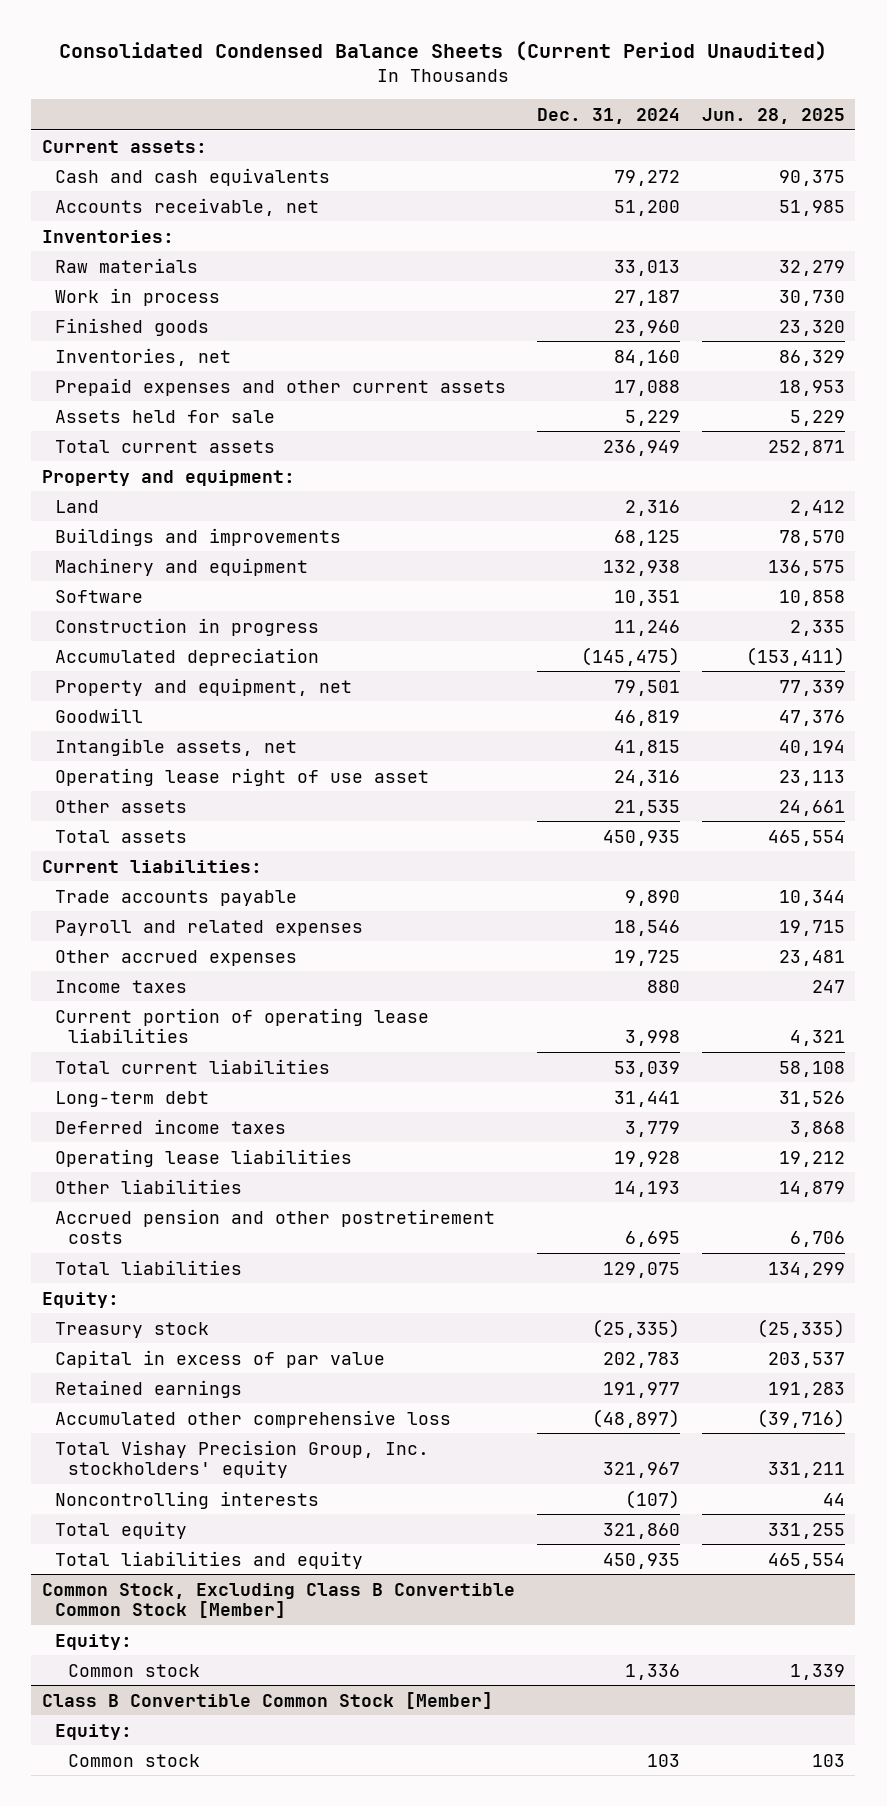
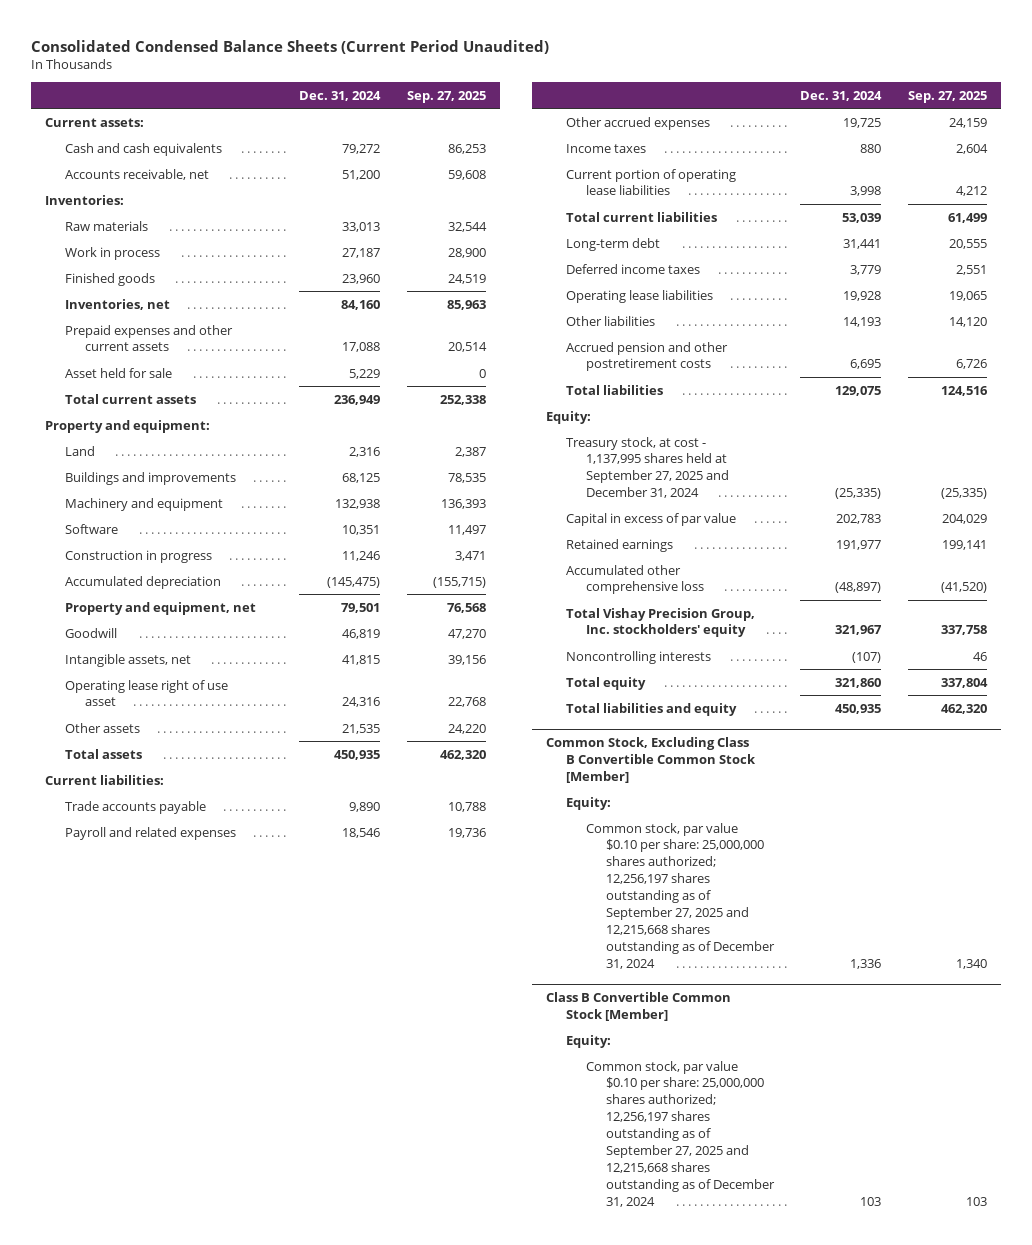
[701,107,845,124] Jun. 28, 2025 -> none
none -> [407,90,487,103] Sep. 27, 2025
[55,409,276,423] Assets held for sale -> [64,367,172,378] Asset held for sale
[55,1321,210,1338] Treasury stock -> [565,436,729,499] Treasury stock, at cost - 1,137,995 shares held at September 27, 2025 and December 31, 2024
[68,1663,201,1677] Common stock -> [585,822,775,969] Common stock, par value $0.10 per share: 25,000,000 shares authorized; 12,256,197 shares outstanding as of September 27, 2025 and 12,215,668 shares outstanding as of December 31, 2024
[68,1753,201,1767] Common stock -> [585,1060,775,1207] Common stock, par value $0.10 per share: 25,000,000 shares authorized; 12,256,197 shares outstanding as of September 27, 2025 and 12,215,668 shares outstanding as of December 31, 2024

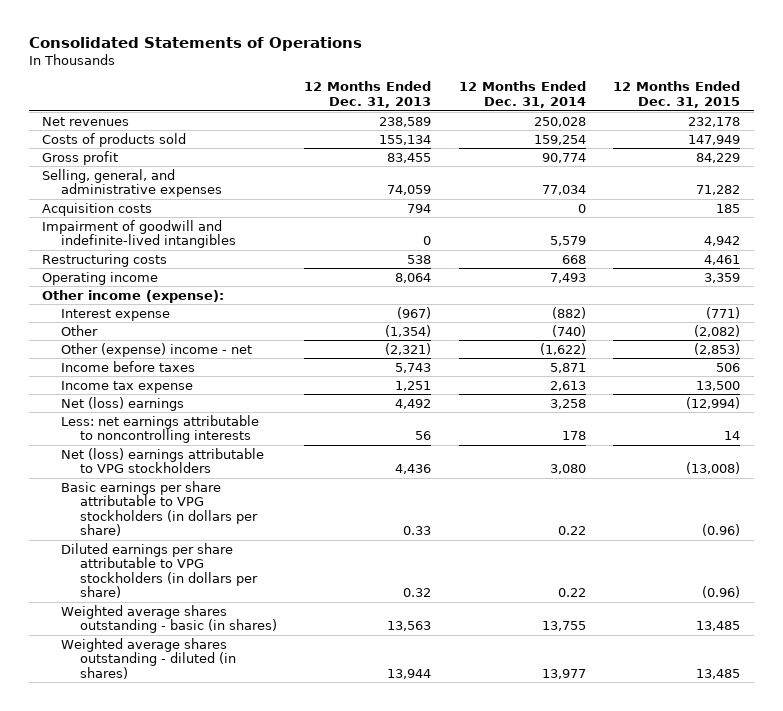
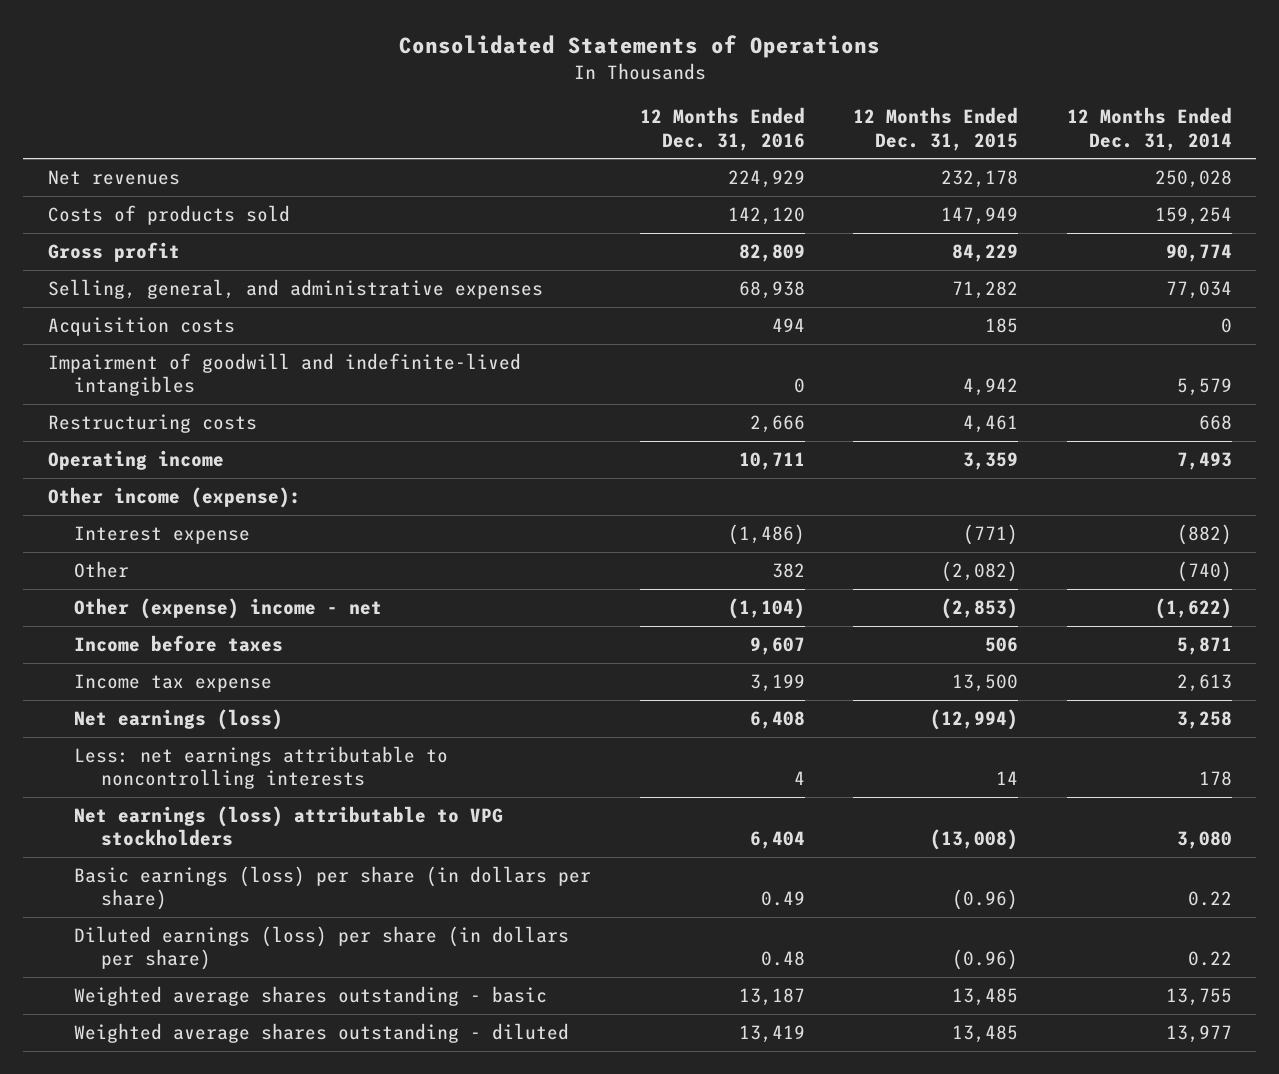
[304,81,432,108] 12 Months Ended Dec. 31, 2013 -> none
none -> [639,107,805,151] 12 Months Ended Dec. 31, 2016
[61,396,185,411] Net (loss) earnings -> [74,709,284,731] Net earnings (loss)
[61,447,265,474] Net (loss) earnings attributable to VPG stockholders -> [74,806,504,847] Net earnings (loss) attributable to VPG stockholders
[61,480,258,537] Basic earnings per share attributable to VPG stockholders (in dollars per share) -> [74,866,592,911] Basic earnings (loss) per share (in dollars per share)
[61,542,258,599] Diluted earnings per share attributable to VPG stockholders (in dollars per share) -> [74,926,570,971] Diluted earnings (loss) per share (in dollars per share)
[61,604,277,634] Weighted average shares outstanding - basic (in shares) -> [74,986,548,1007] Weighted average shares outstanding - basic
[61,637,236,679] Weighted average shares outstanding - diluted (in shares) -> [74,1023,570,1044] Weighted average shares outstanding - diluted

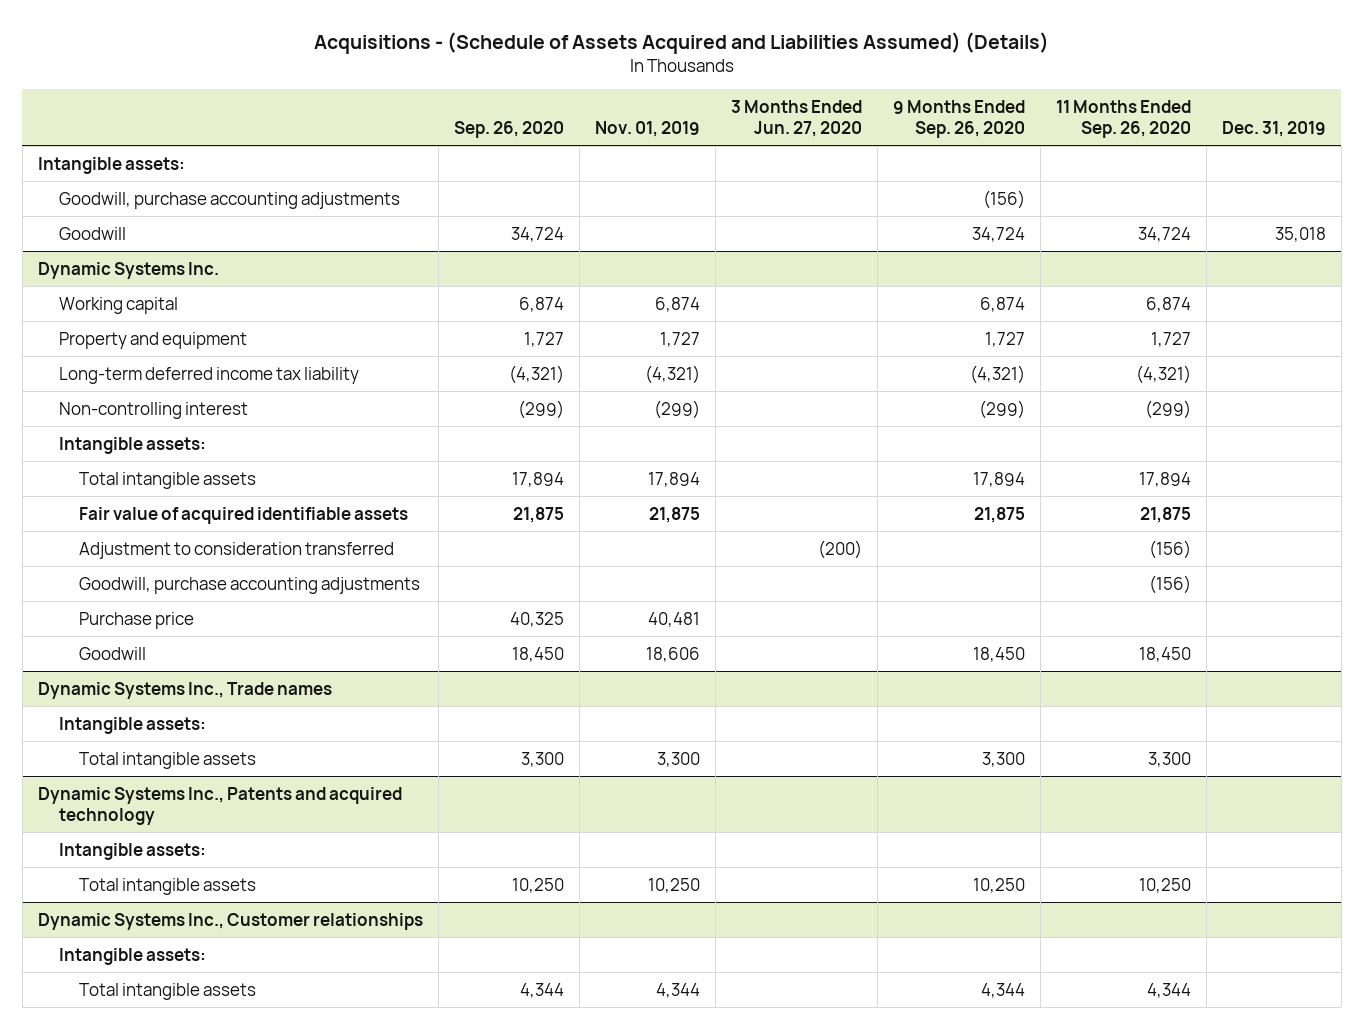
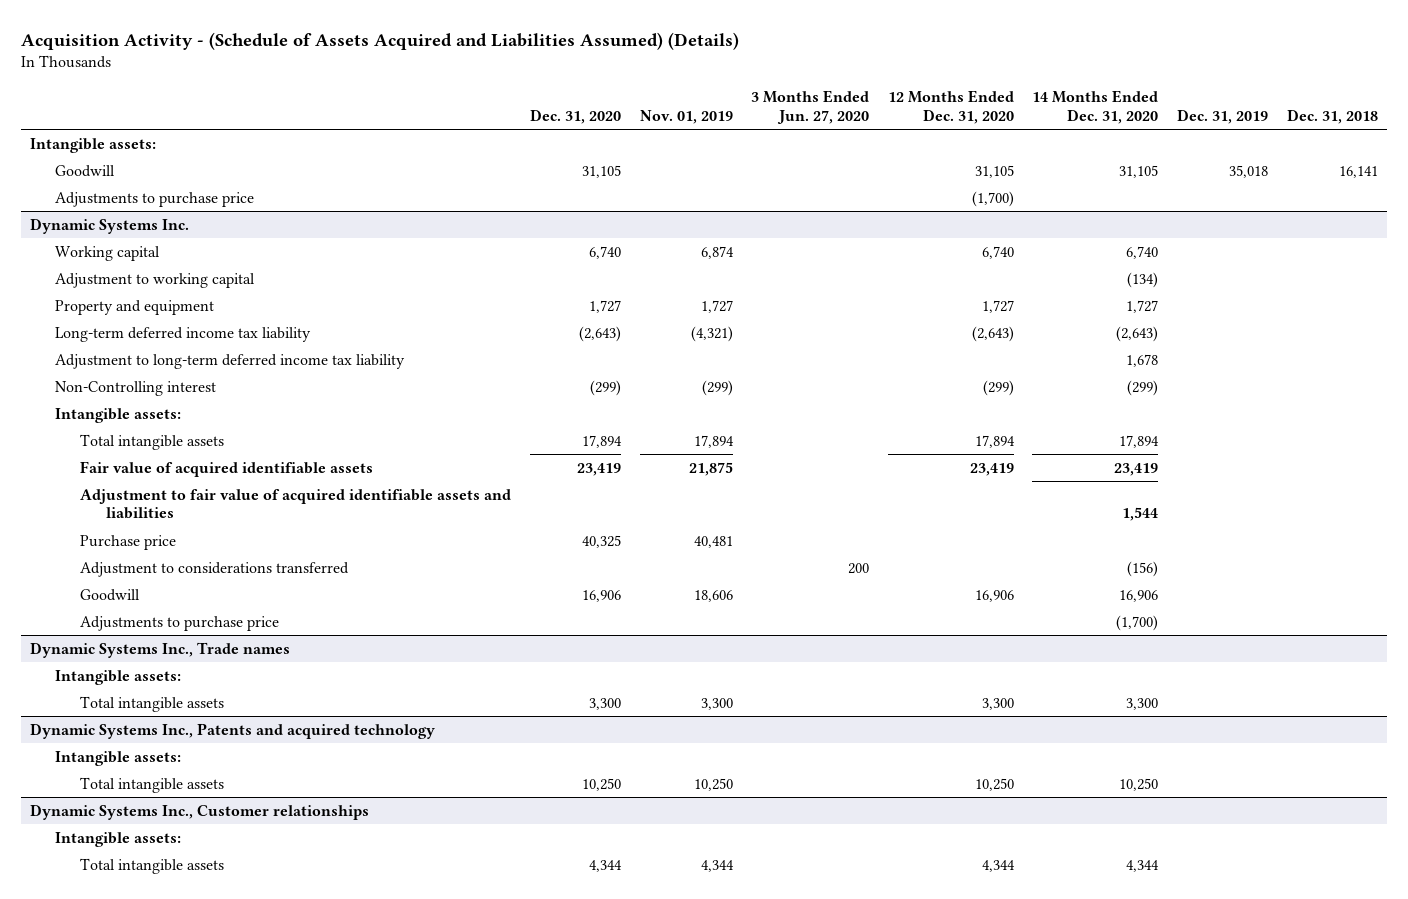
[313,31,1049,54] Acquisitions - (Schedule of Assets Acquired and Liabilities Assumed) (Details) -> [20,31,739,50] Acquisition Activity - (Schedule of Assets Acquired and Liabilities Assumed) (Details)
[453,121,564,139] Sep. 26, 2020 -> none
[892,99,1025,139] 9 Months Ended Sep. 26, 2020 -> none
[1055,99,1191,139] 11 Months Ended Sep. 26, 2020 -> none
none -> [530,108,622,124] Dec. 31, 2020
none -> [887,89,1014,124] 12 Months Ended Dec. 31, 2020
none -> [1032,89,1159,124] 14 Months Ended Dec. 31, 2020
none -> [1286,108,1378,124] Dec. 31, 2018
[58,191,400,209] Goodwill, purchase accounting adjustments -> none
none -> [55,191,255,207] Adjustments to purchase price
none -> [55,272,256,288] Adjustment to working capital
none -> [55,353,406,369] Adjustment to long-term deferred income tax liability
[58,401,248,419] Non-controlling interest -> [55,380,217,396] Non-Controlling interest
[79,541,395,559] Adjustment to consideration transferred -> none
[79,576,421,594] Goodwill, purchase accounting adjustments -> none
none -> [80,488,512,520] Adjustment to fair value of acquired identifiable assets and liabilities
none -> [80,561,350,577] Adjustment to considerations transferred
none -> [80,615,280,631] Adjustments to purchase price

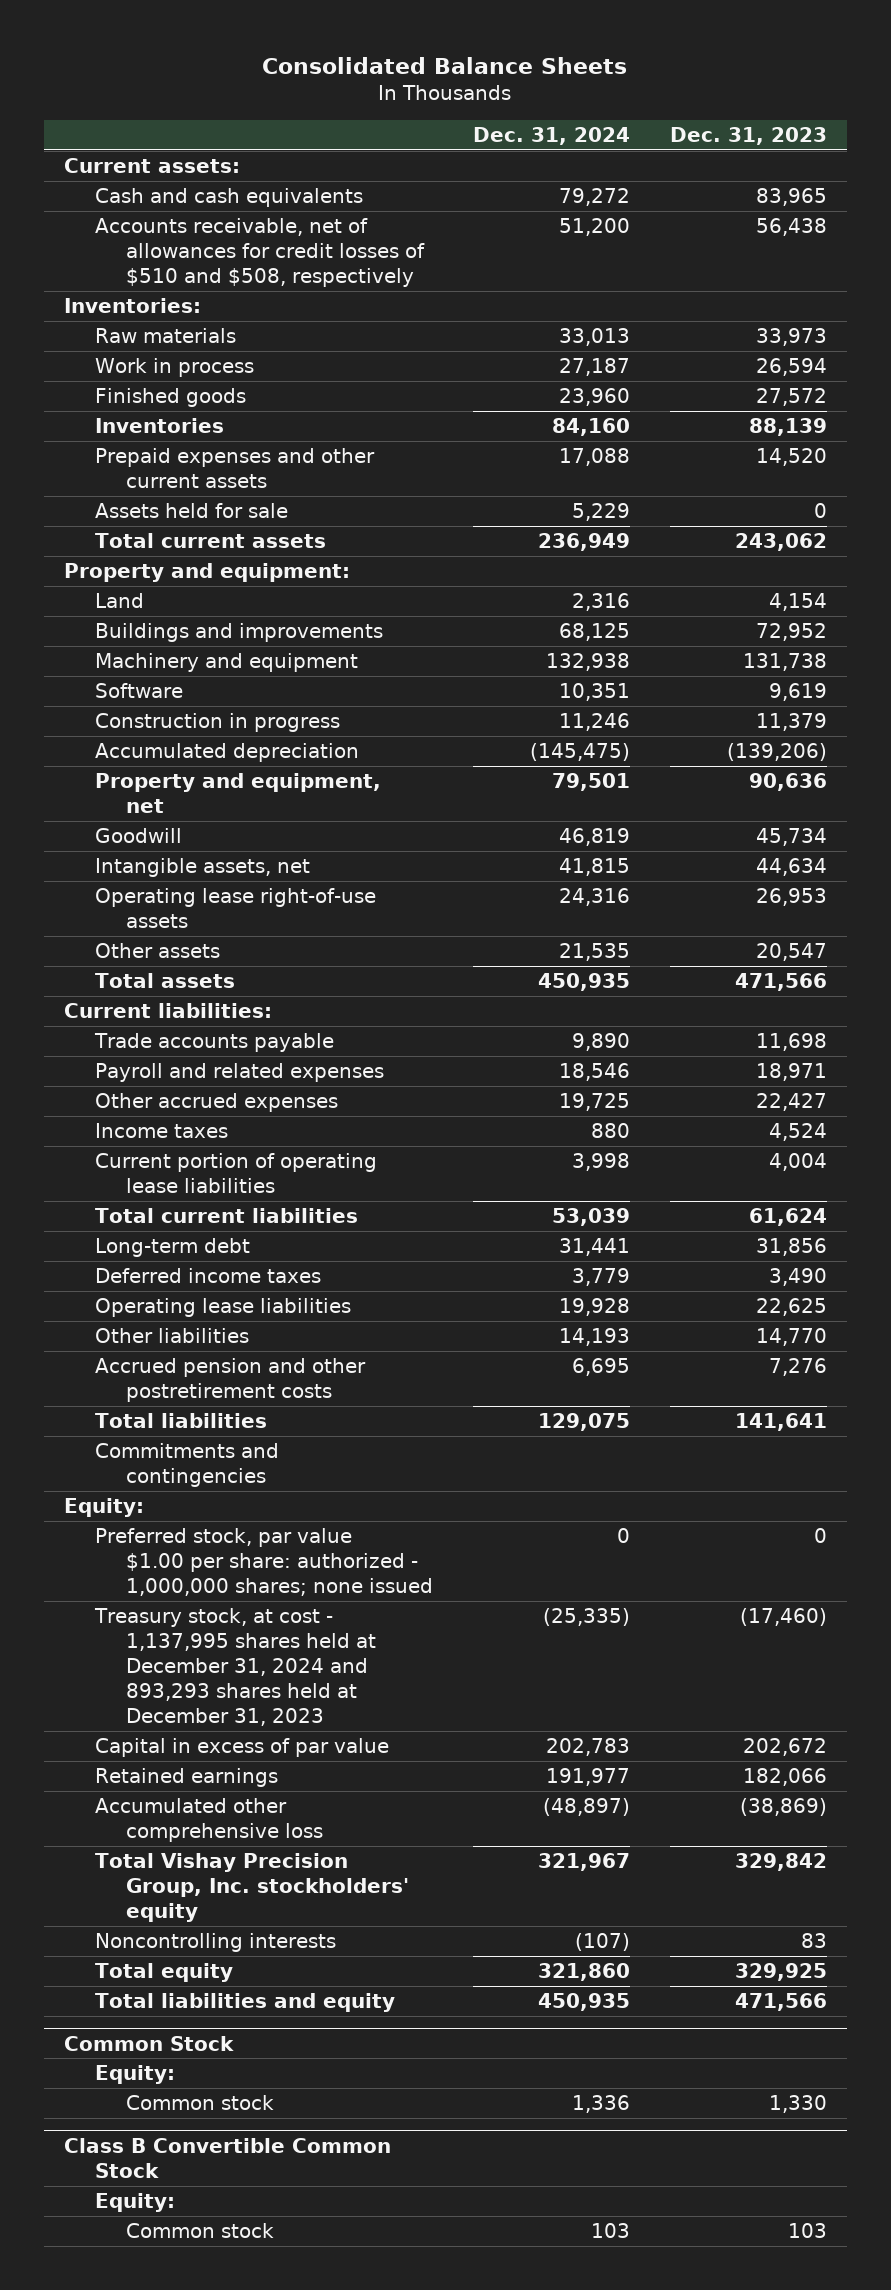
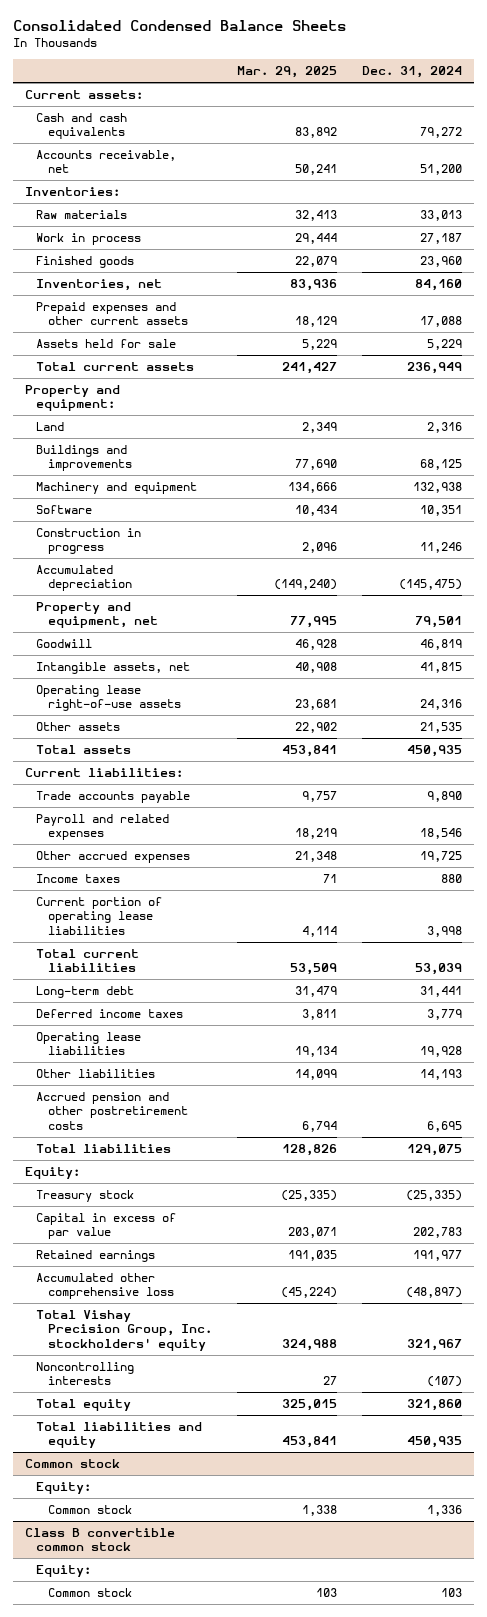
[262,57,628,75] Consolidated Balance Sheets -> [12,20,346,32] Consolidated Condensed Balance Sheets
[669,126,827,145] Dec. 31, 2023 -> none
none -> [236,66,337,79] Mar. 29, 2025
[94,218,425,288] Accounts receivable, net of allowances for credit losses of $510 and $508, respectively -> [36,149,177,174] Accounts receivable, net
[94,418,224,434] Inventories -> [36,278,163,291] Inventories, net
[94,1443,279,1488] Commitments and contingencies -> none
[94,1528,433,1597] Preferred stock, par value $1.00 per share: authorized - 1,000,000 shares; none issued -> none
[93,1608,376,1727] Treasury stock, at cost - 1,137,995 shares held at December 31, 2024 and 893,293 shares held at December 31, 2023 -> [36,1189,135,1202] Treasury stock
[64,2035,235,2051] Common Stock -> [25,1458,121,1468] Common stock
[64,2137,392,2178] Class B Convertible Common Stock -> [25,1527,176,1552] Class B convertible common stock

